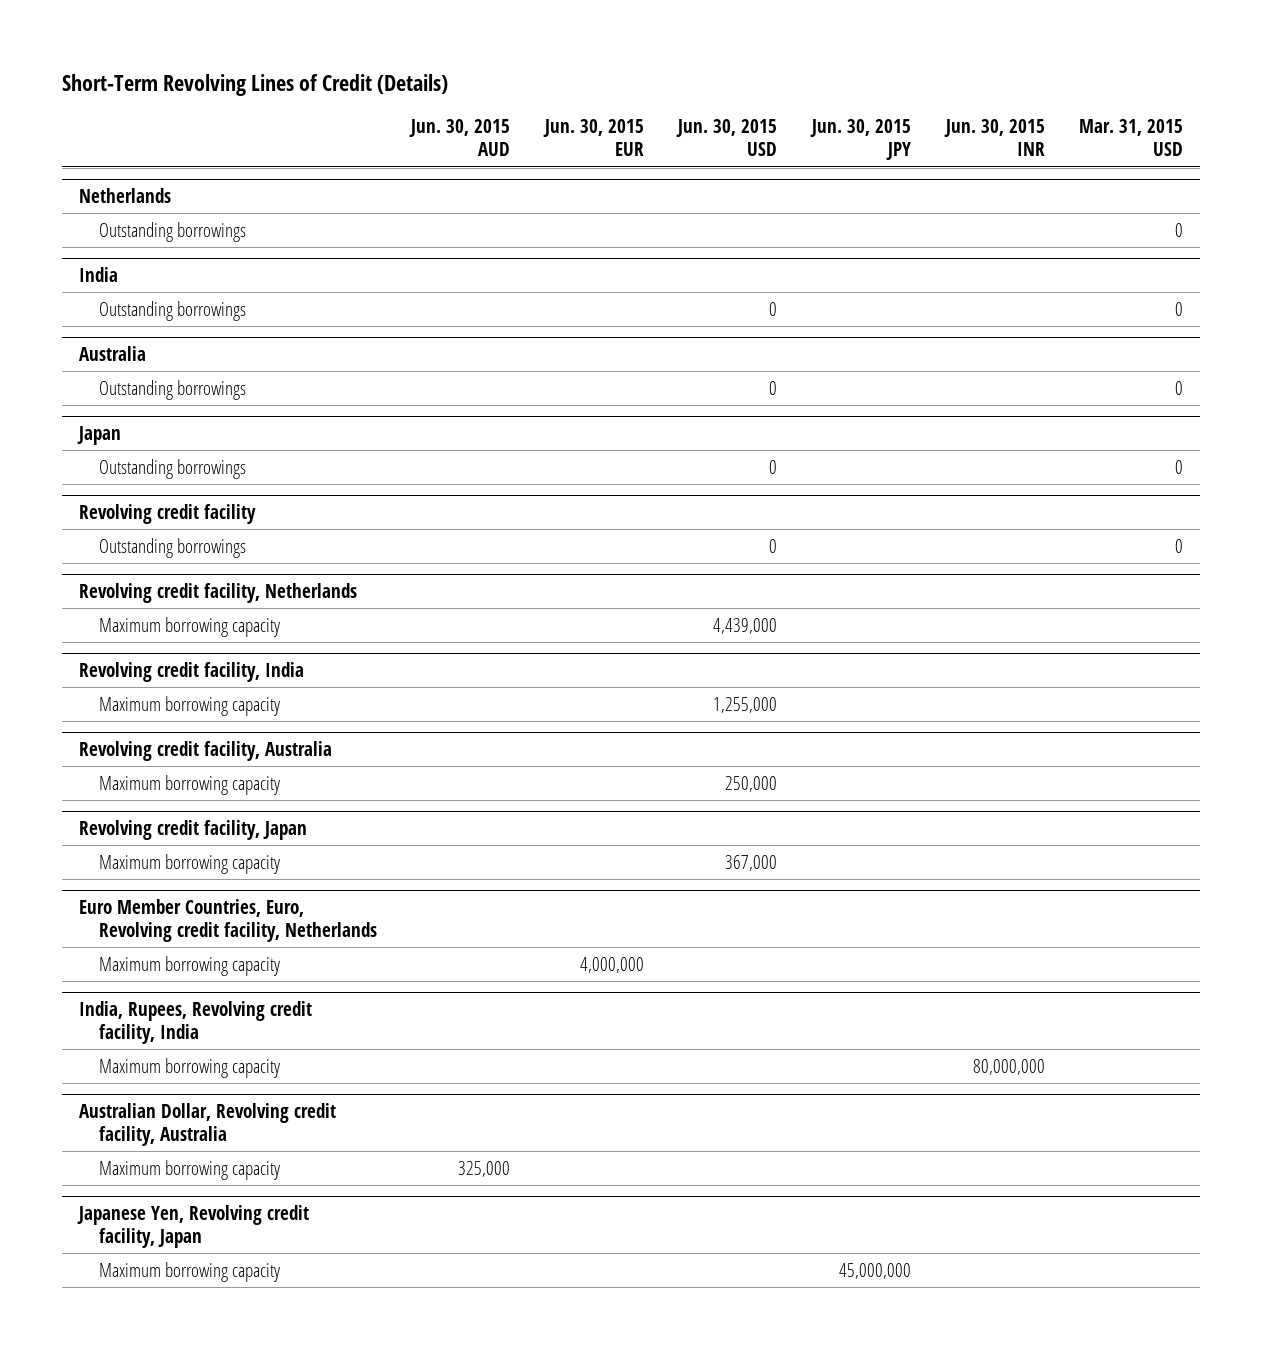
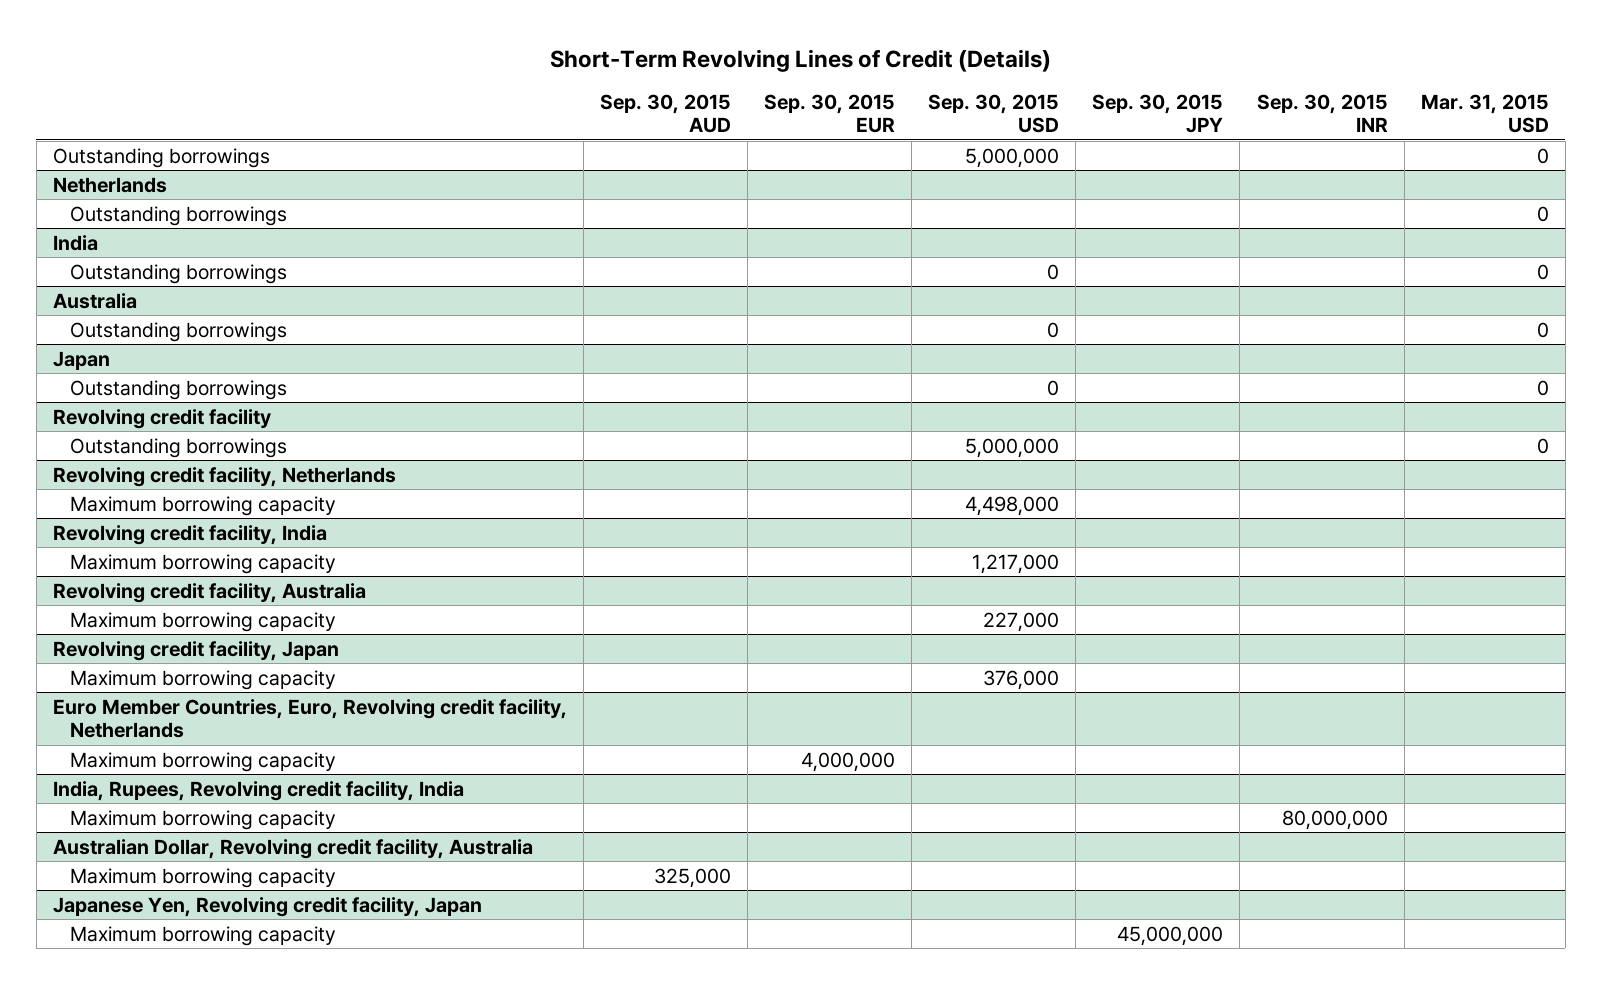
[409,119,511,157] Jun. 30, 2015 AUD -> none
[542,119,644,157] Jun. 30, 2015 EUR -> none
[676,119,778,157] Jun. 30, 2015 USD -> none
[810,119,912,161] Jun. 30, 2015 JPY -> none
[943,119,1045,157] Jun. 30, 2015 INR -> none
none -> [599,93,731,134] Sep. 30, 2015 AUD
none -> [763,93,895,134] Sep. 30, 2015 EUR
none -> [928,93,1060,134] Sep. 30, 2015 USD
none -> [1092,93,1224,134] Sep. 30, 2015 JPY
none -> [1256,93,1388,133] Sep. 30, 2015 INR
none -> [52,147,270,168] Outstanding borrowings

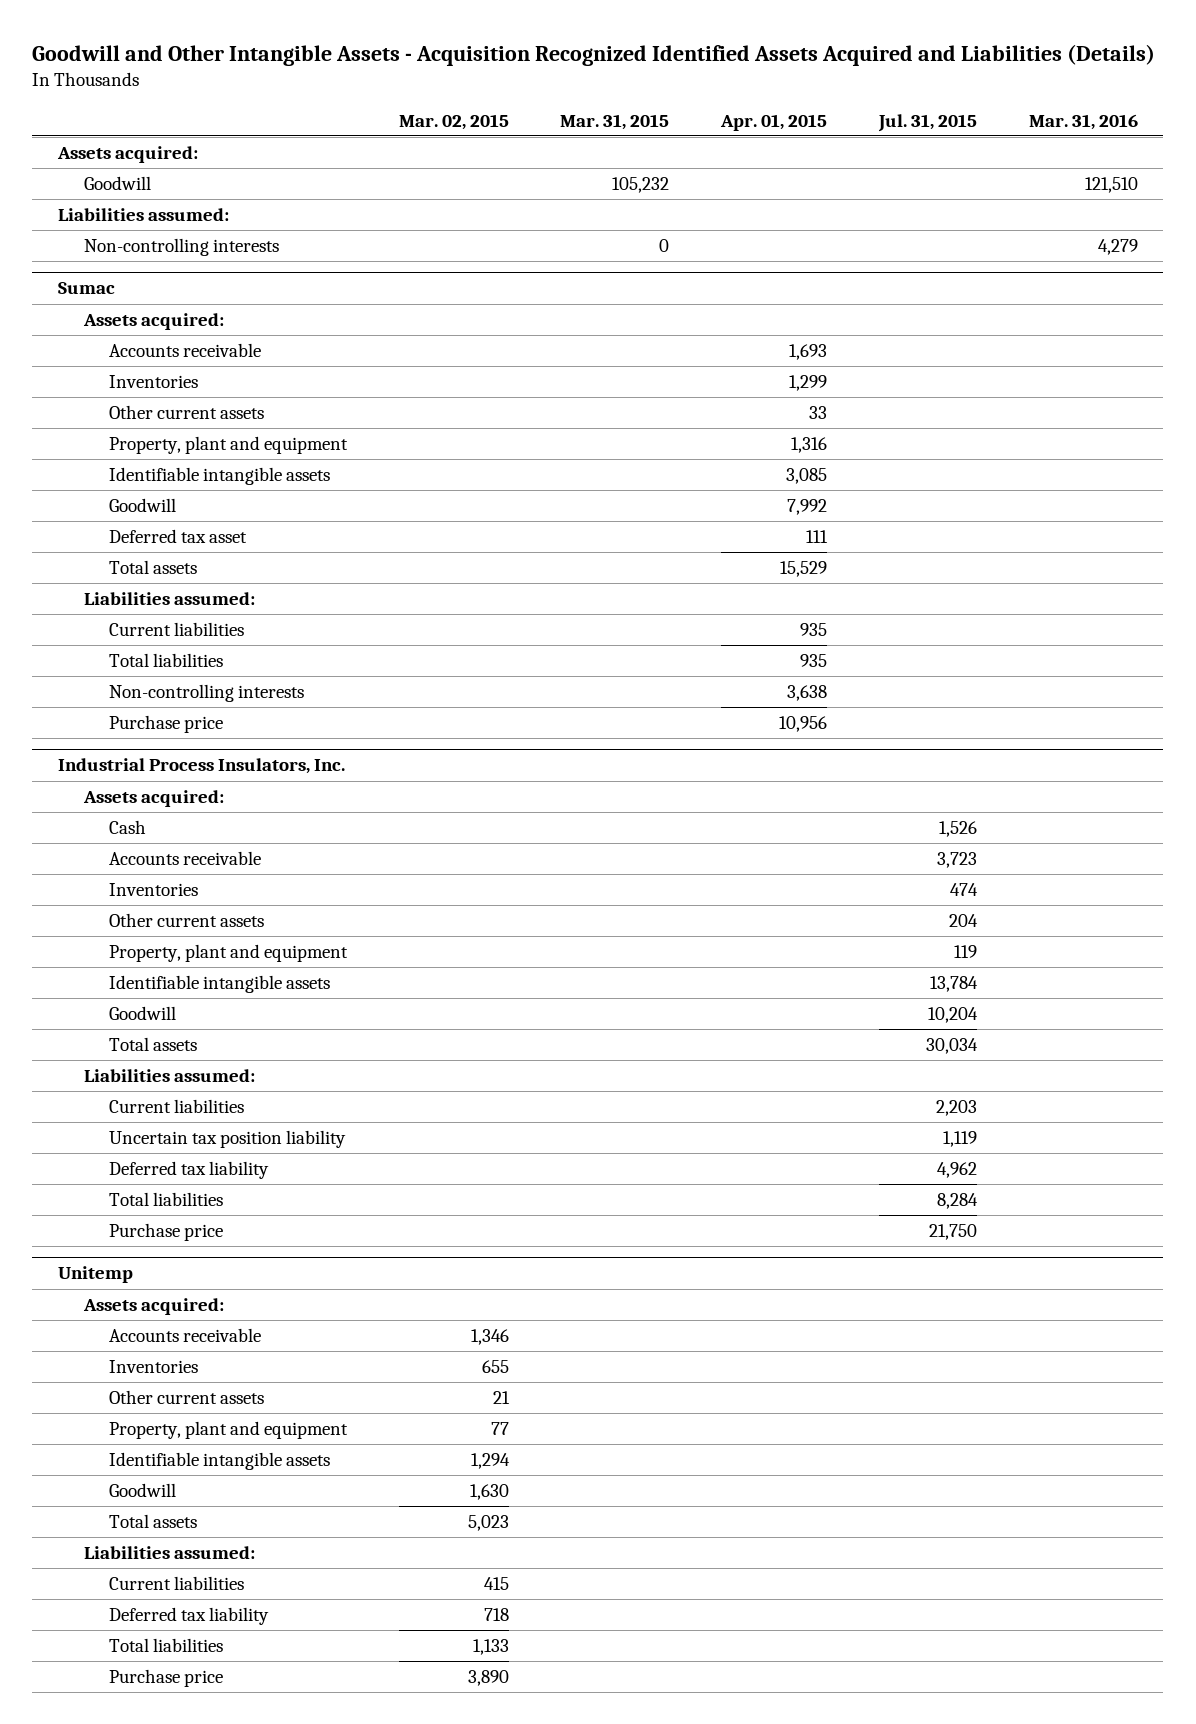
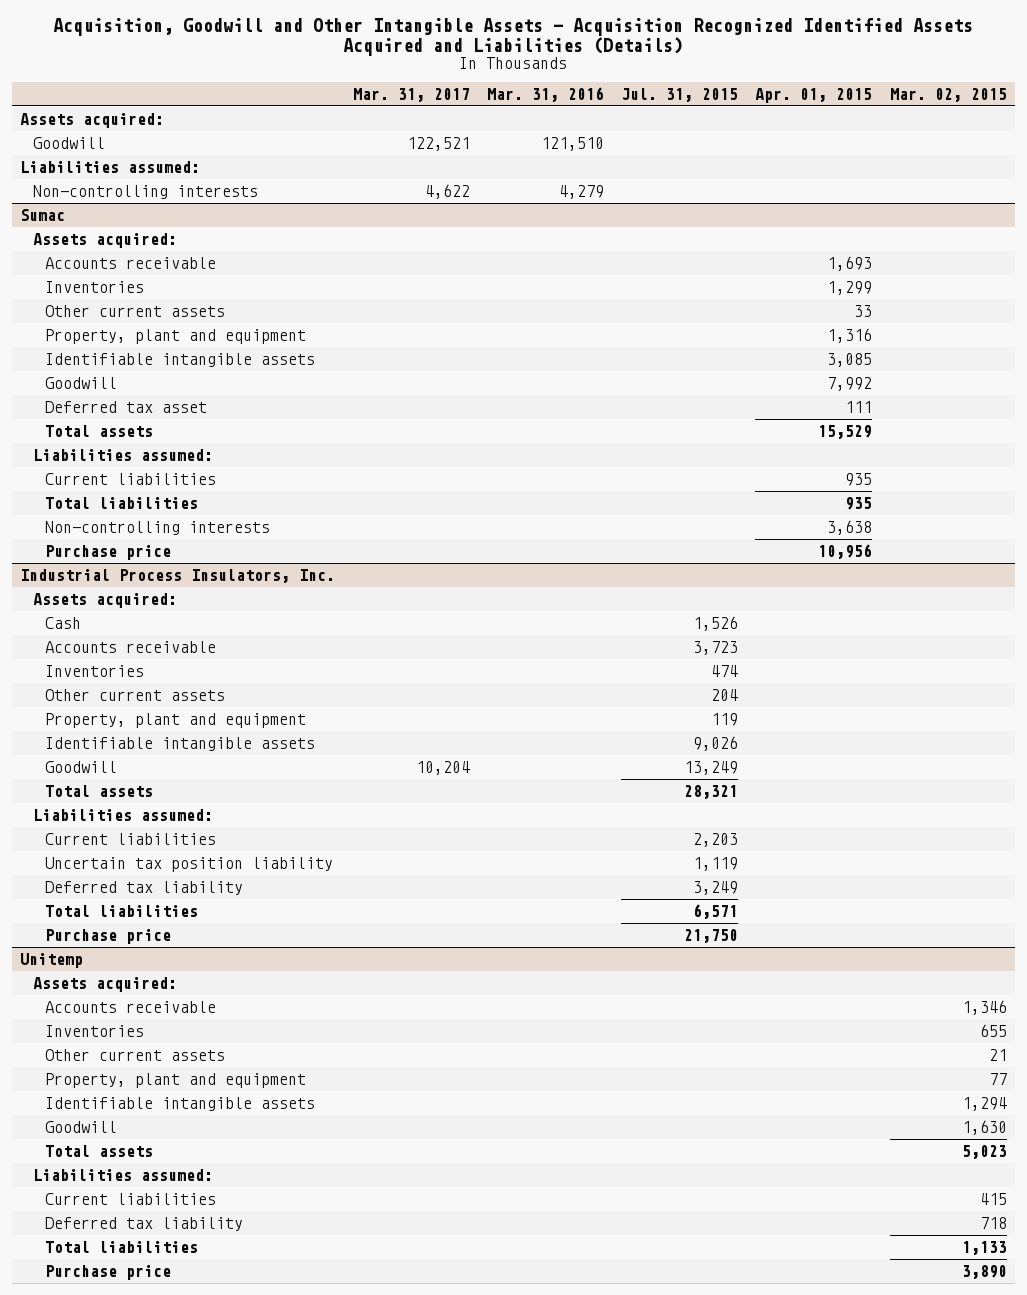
[32,44,1156,67] Goodwill and Other Intangible Assets - Acquisition Recognized Identified Assets Acquired and Liabilities (Details) -> [53,17,974,56] Acquisition, Goodwill and Other Intangible Assets - Acquisition Recognized Identified Assets Acquired and Liabilities (Details)
[560,113,670,130] Mar. 31, 2015 -> none
none -> [352,87,470,102] Mar. 31, 2017
[929,975,978,992] 13,784 -> [693,735,739,751] 9,026
[927,1006,978,1023] 10,204 -> [684,760,739,775] 13,249
[925,1037,978,1054] 30,034 -> [684,784,739,799] 28,321
[936,1161,977,1178] 4,962 -> [693,880,739,895] 3,249
[936,1192,978,1209] 8,284 -> [693,903,739,919] 6,571

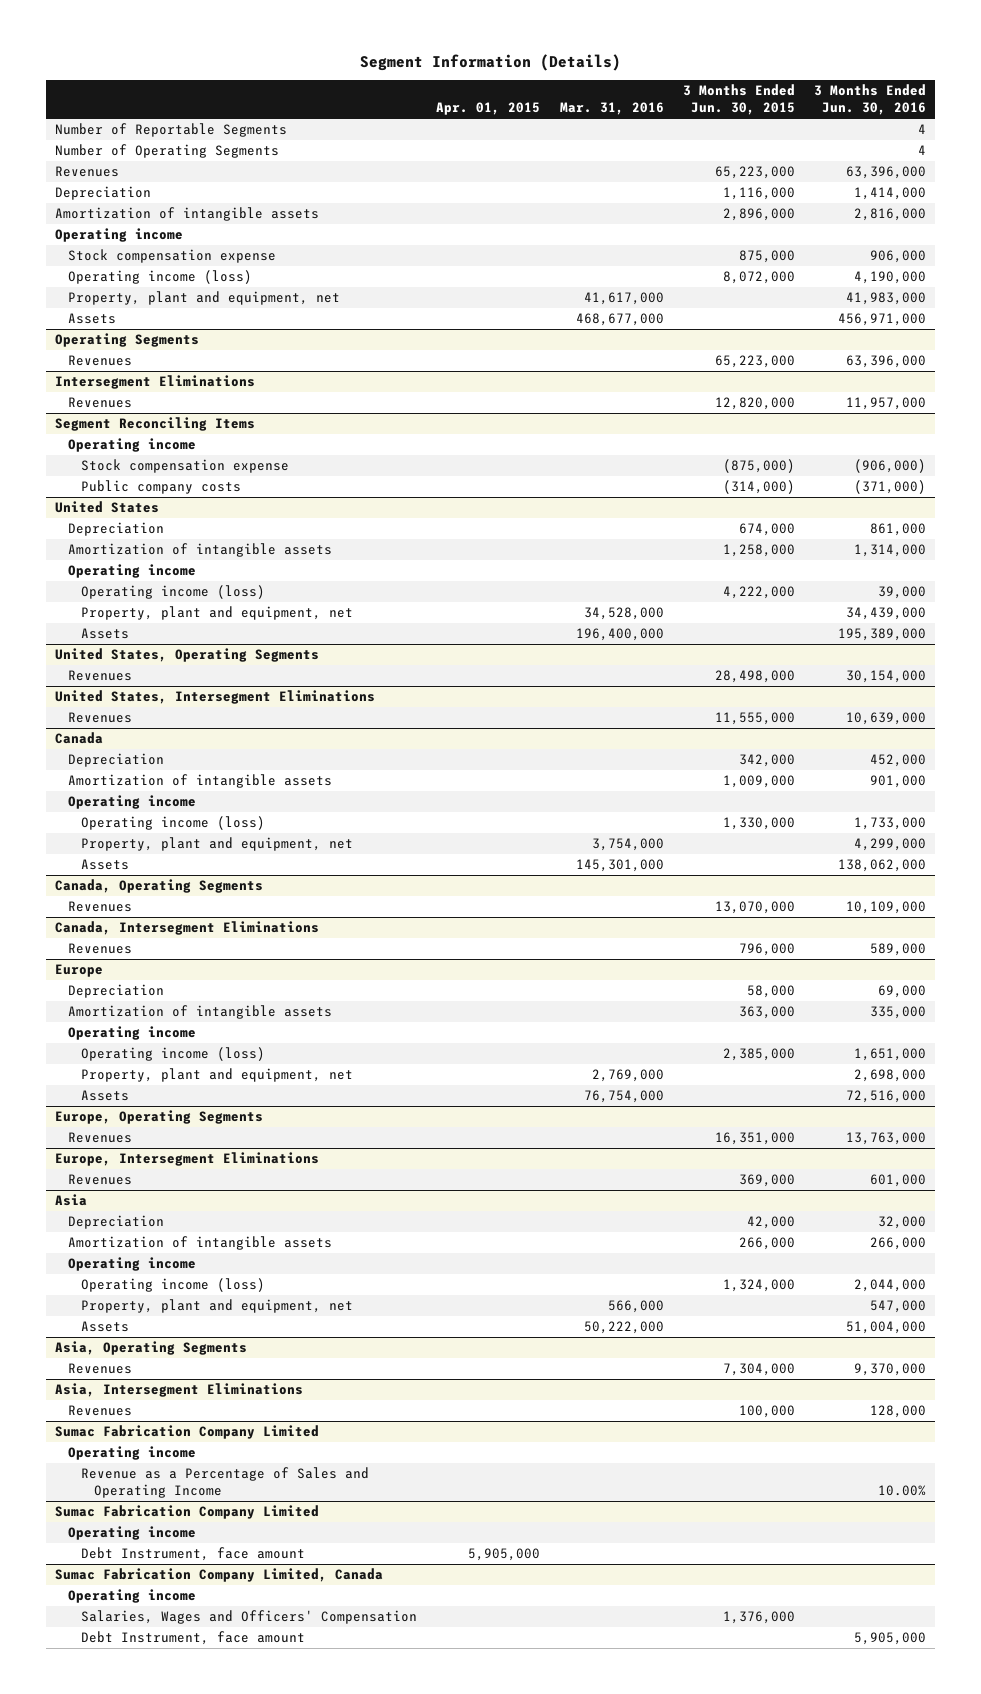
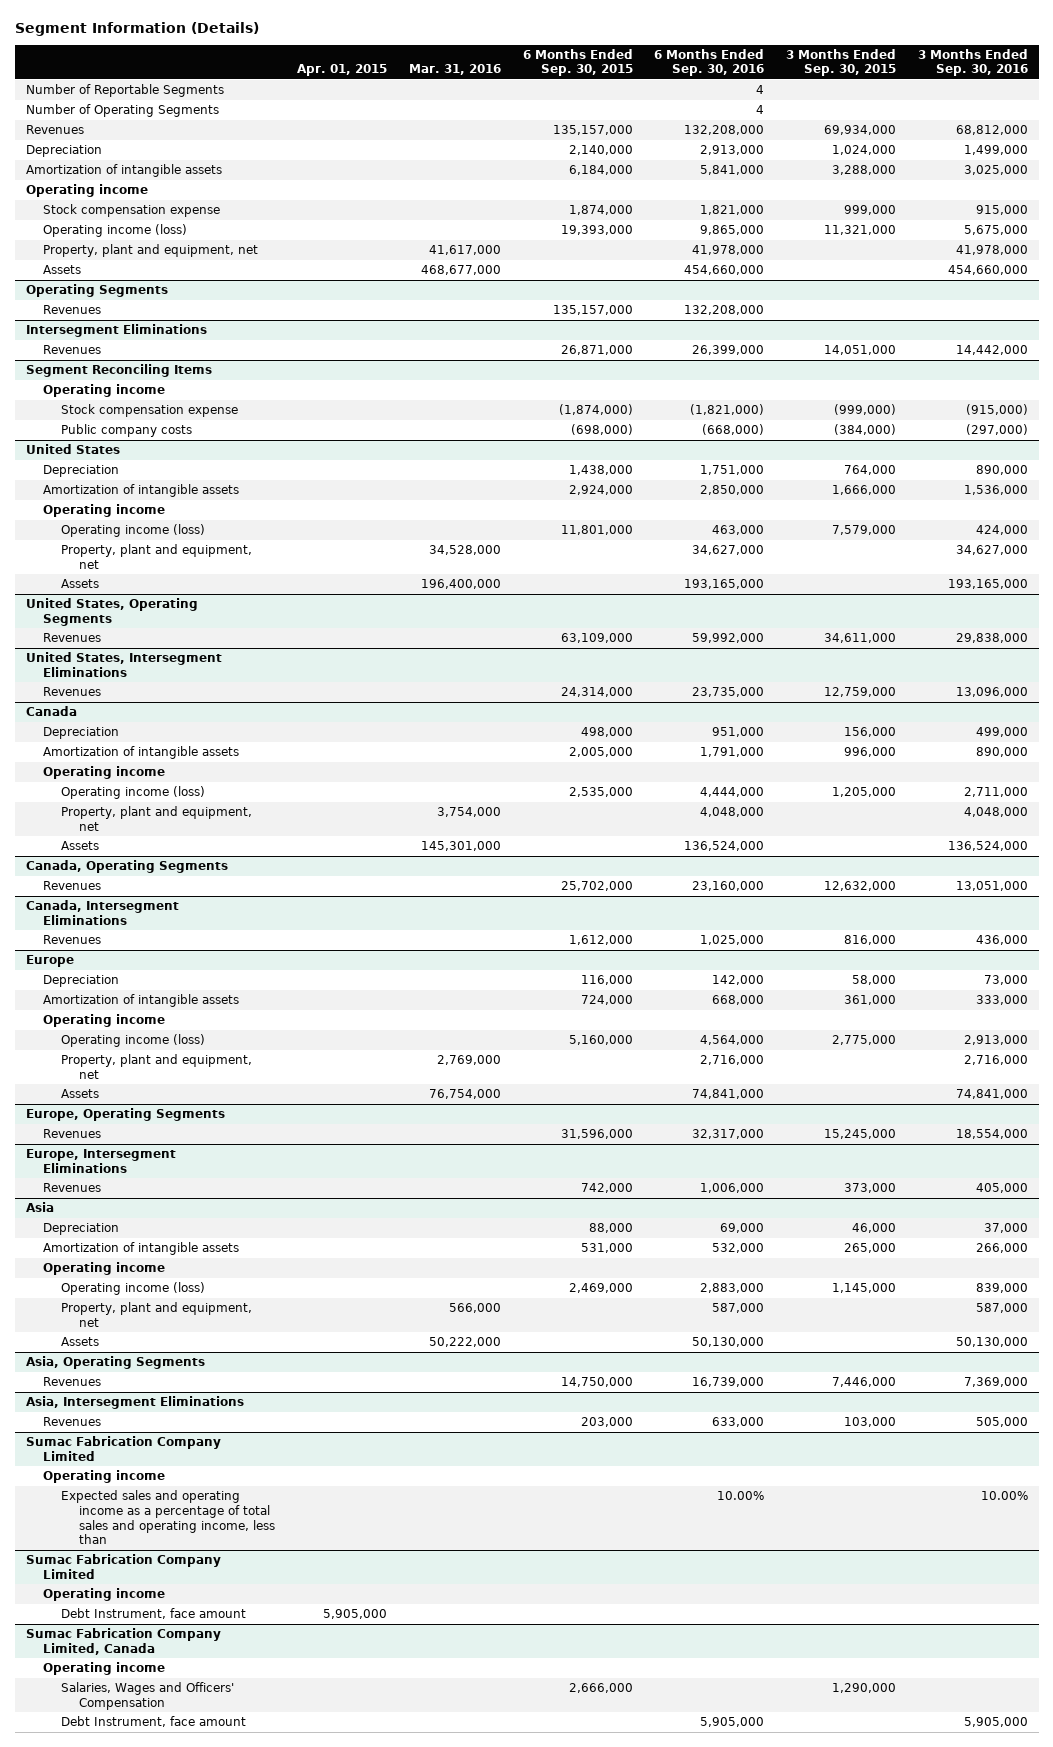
[682,84,795,116] 3 Months Ended Jun. 30, 2015 -> none
[813,84,926,116] 3 Months Ended Jun. 30, 2016 -> none
none -> [522,48,633,77] 6 Months Ended Sep. 30, 2015
none -> [654,48,765,77] 6 Months Ended Sep. 30, 2016
none -> [786,48,897,77] 3 Months Ended Sep. 30, 2015
none -> [917,48,1028,77] 3 Months Ended Sep. 30, 2016
[81,1467,370,1499] Revenue as a Percentage of Sales and Operating Income -> [61,1490,276,1545] Expected sales and operating income as a percentage of total sales and operating income, less than

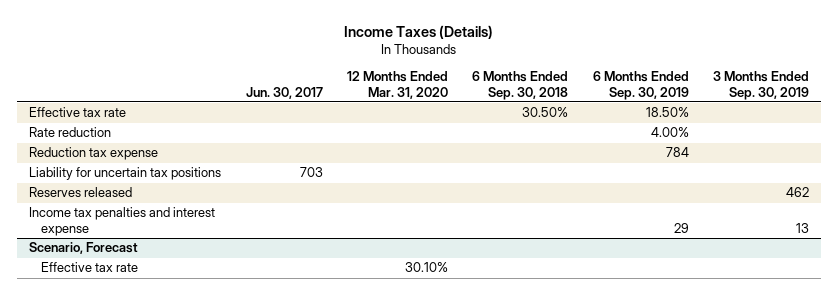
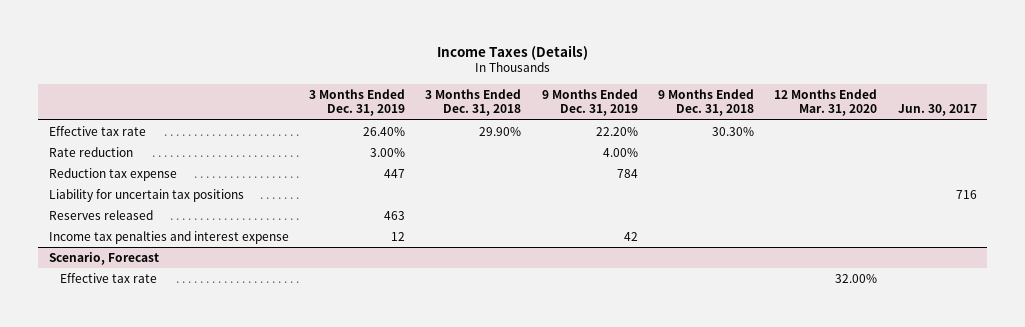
[472,71,569,100] 6 Months Ended Sep. 30, 2018 -> none
[592,71,689,100] 6 Months Ended Sep. 30, 2019 -> none
[713,71,810,100] 3 Months Ended Sep. 30, 2019 -> none
none -> [308,89,405,117] 3 Months Ended Dec. 31, 2019
none -> [425,89,522,117] 3 Months Ended Dec. 31, 2018
none -> [541,89,638,117] 9 Months Ended Dec. 31, 2019
none -> [657,89,754,117] 9 Months Ended Dec. 31, 2018
[299,167,323,178] 703 -> [955,189,977,199] 716
[404,262,448,273] 30.10% -> [835,273,878,283] 32.00%

